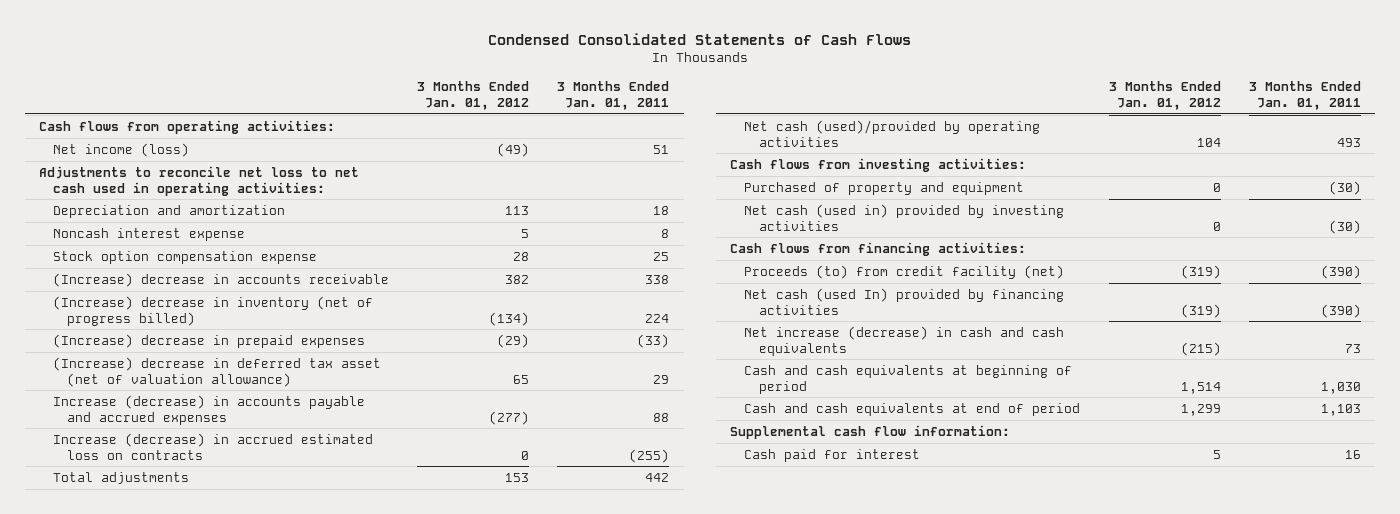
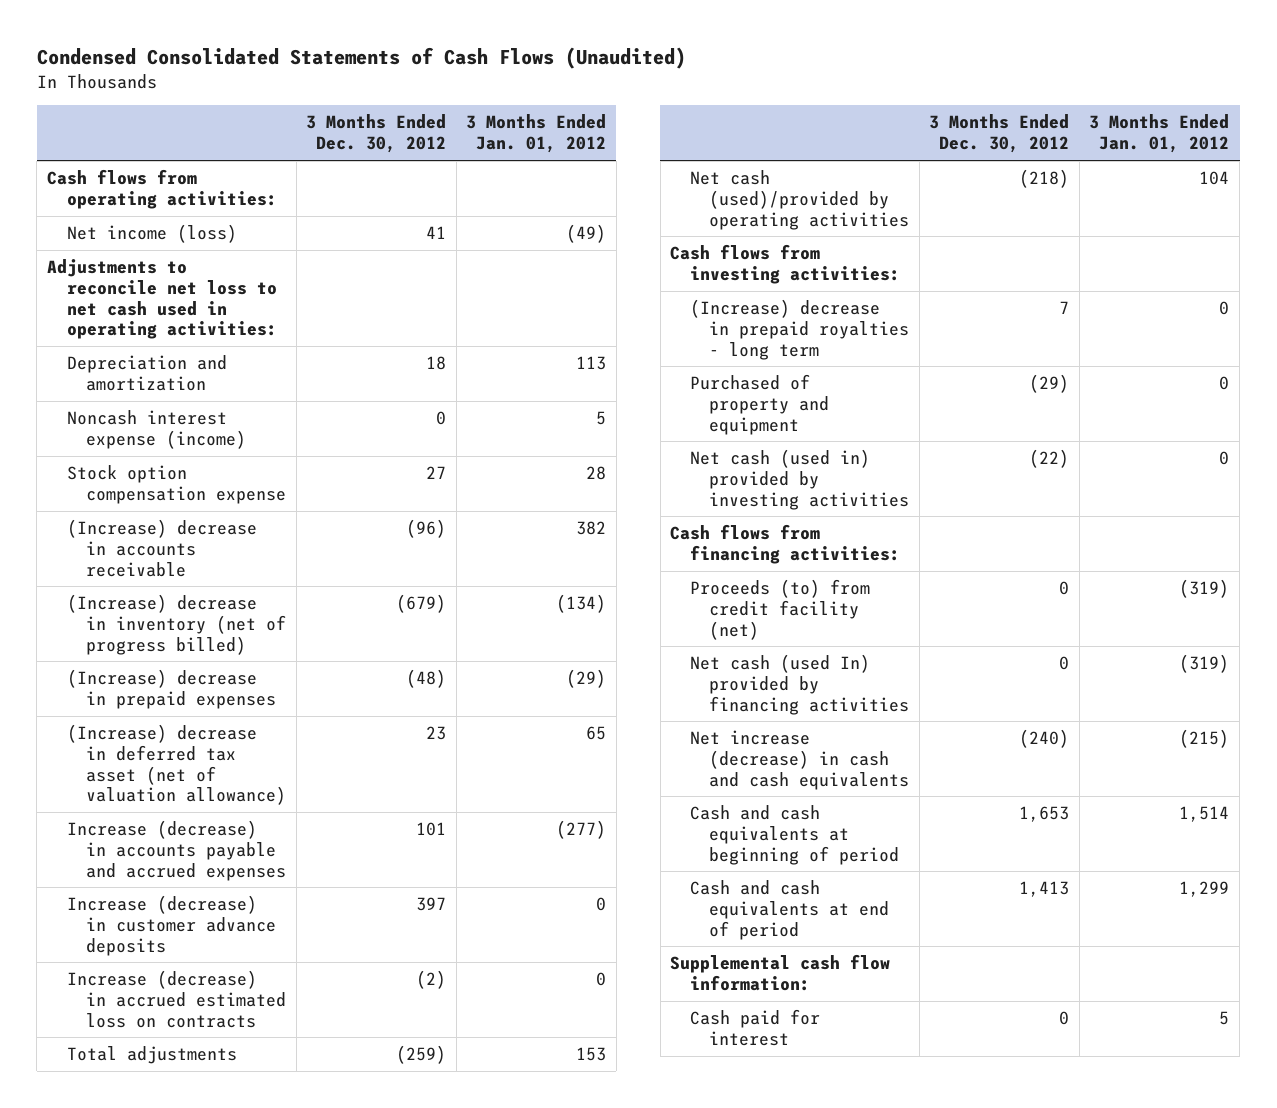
[487,32,911,45] Condensed Consolidated Statements of Cash Flows -> [36,47,686,70] Condensed Consolidated Statements of Cash Flows (Unaudited)
[557,80,670,110] 3 Months Ended Jan. 01, 2011 -> none
none -> [306,114,447,154] 3 Months Ended Dec. 30, 2012
[52,227,245,241] Noncash interest expense -> [66,410,247,449] Noncash interest expense (income)
none -> [66,895,277,956] Increase (decrease) in customer advance deposits
none -> [689,299,910,360] (Increase) decrease in prepaid royalties - long term

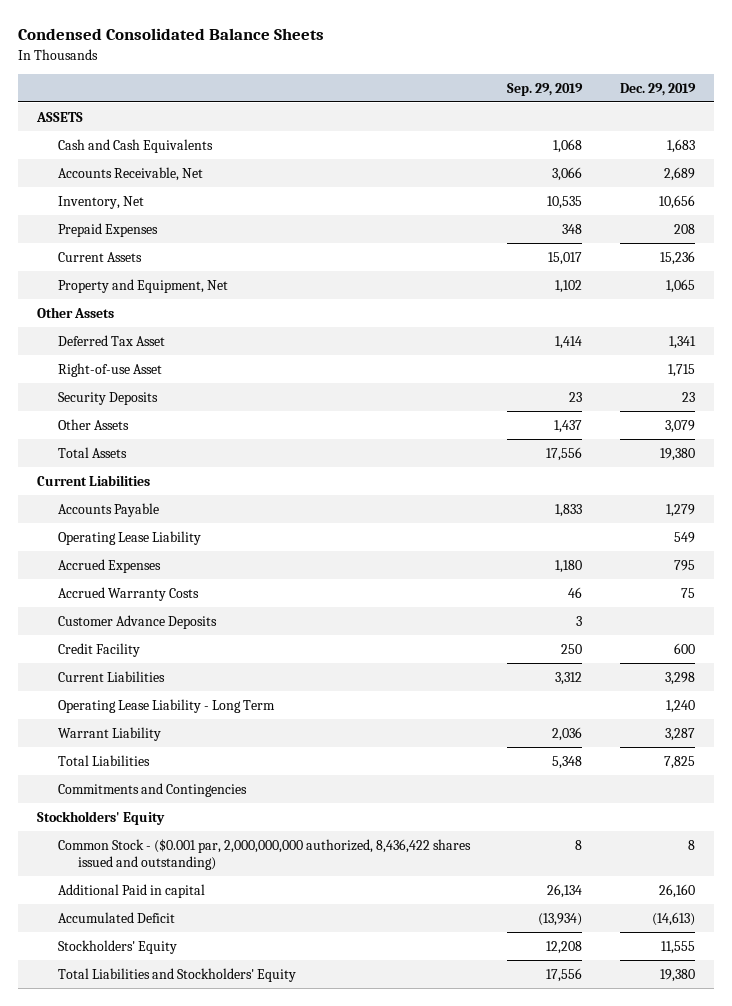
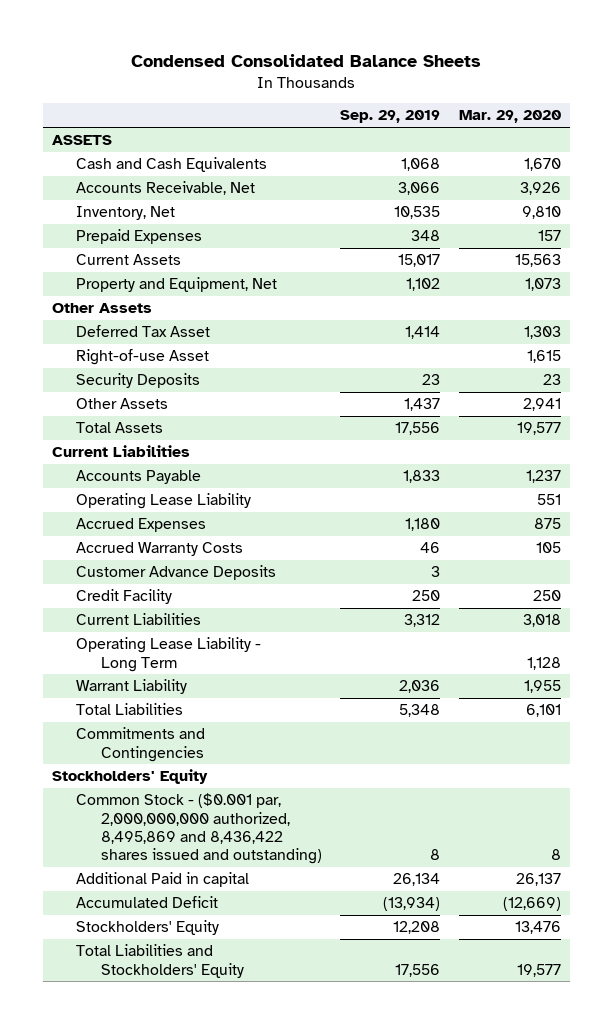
[620,82,697,96] Dec. 29, 2019 -> none
none -> [458,110,561,124] Mar. 29, 2020
[57,838,471,871] Common Stock - ($0.001 par, 2,000,000,000 authorized, 8,436,422 shares issued and outstanding) -> [76,793,323,865] Common Stock - ($0.001 par, 2,000,000,000 authorized, 8,495,869 and 8,436,422 shares issued and outstanding)

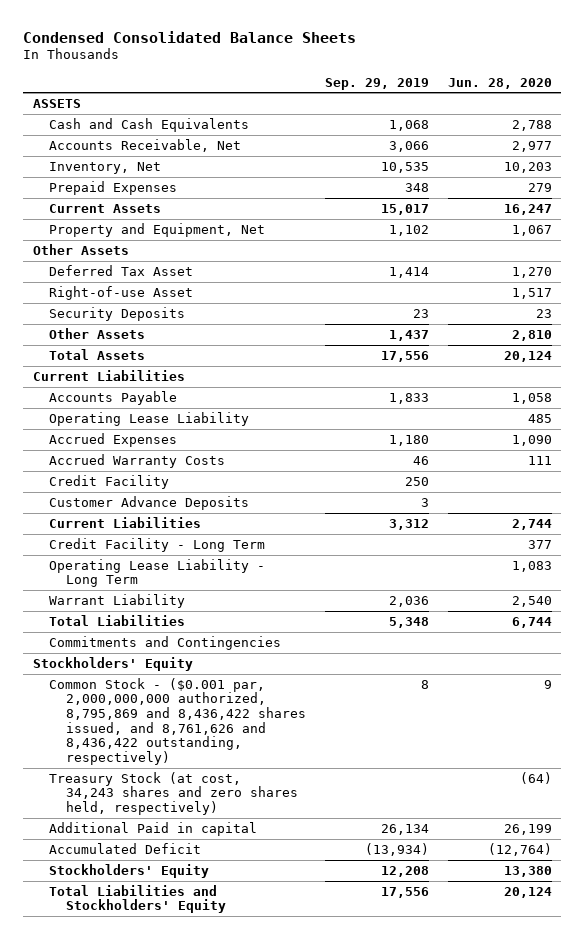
[458,110,561,124] Mar. 29, 2020 -> none
none -> [447,77,552,89] Jun. 28, 2020
[76,565,277,581] Customer Advance Deposits -> [49,495,250,510] Customer Advance Deposits
none -> [49,537,266,552] Credit Facility - Long Term
[76,793,323,865] Common Stock - ($0.001 par, 2,000,000,000 authorized, 8,495,869 and 8,436,422 shares issued and outstanding) -> [49,677,307,765] Common Stock - ($0.001 par, 2,000,000,000 authorized, 8,795,869 and 8,436,422 shares issued, and 8,761,626 and 8,436,422 outstanding, respectively)
none -> [49,771,299,816] Treasury Stock (at cost, 34,243 shares and zero shares held, respectively)

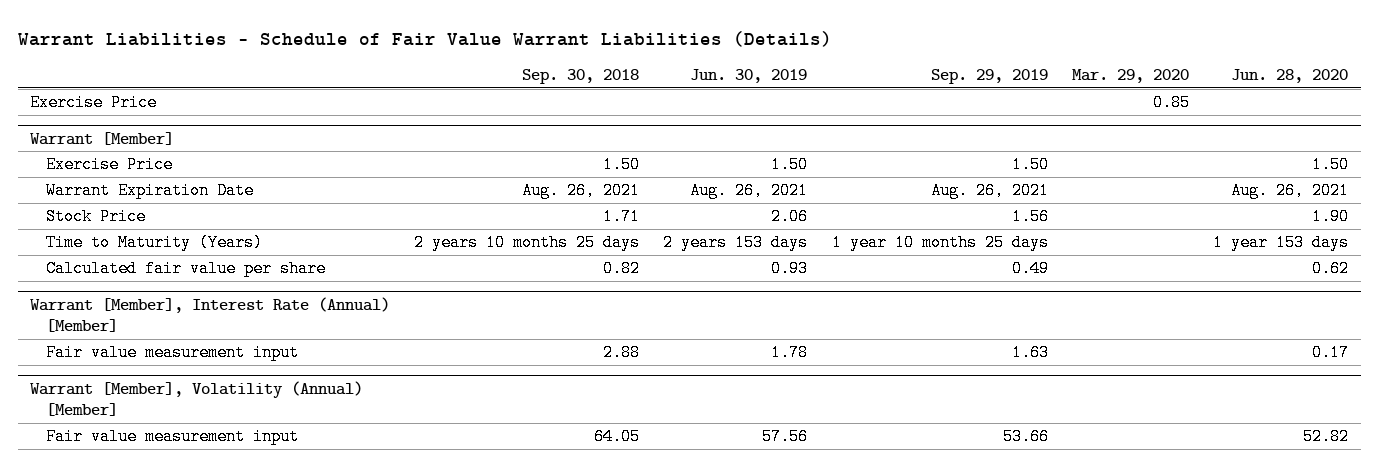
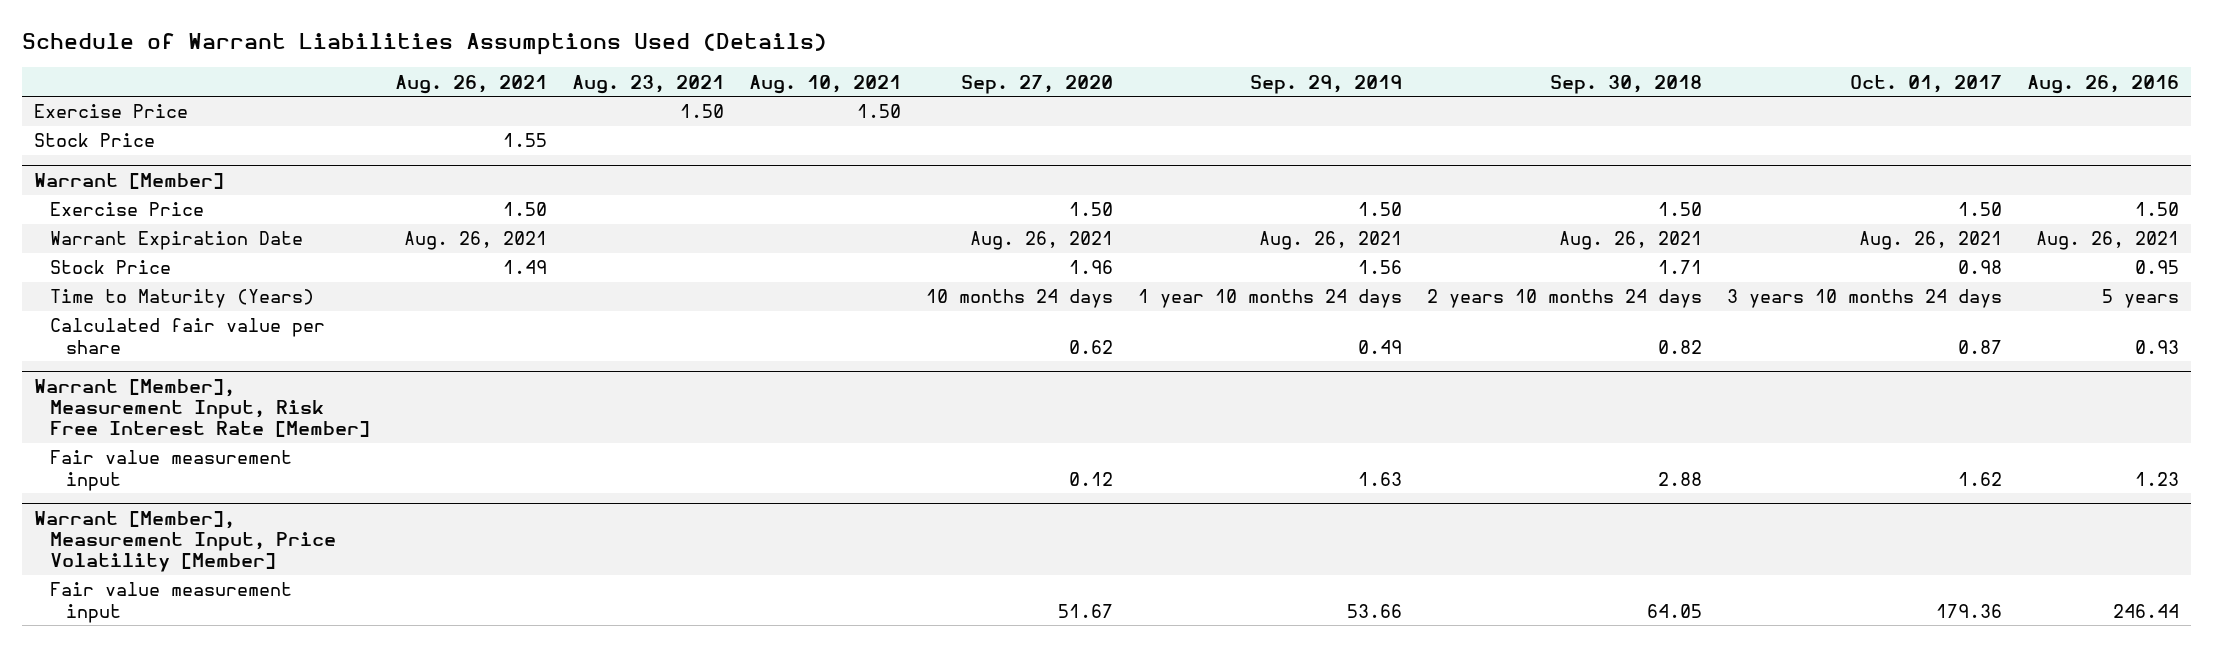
[17,30,832,47] Warrant Liabilities - Schedule of Fair Value Warrant Liabilities (Details) -> [21,33,827,56] Schedule of Warrant Liabilities Assumptions Used (Details)
[690,69,808,84] Jun. 30, 2019 -> none
[1072,69,1190,84] Mar. 29, 2020 -> none
[1231,69,1349,84] Jun. 28, 2020 -> none
none -> [395,74,548,94] Aug. 26, 2021
none -> [572,74,725,94] Aug. 23, 2021
none -> [748,74,901,94] Aug. 10, 2021
none -> [960,74,1113,94] Sep. 27, 2020
none -> [1849,74,2002,93] Oct. 01, 2017
none -> [2026,74,2179,94] Aug. 26, 2016
none -> [33,133,155,148] Stock Price
[414,234,641,252] 2 years 10 months 25 days -> [1426,289,1702,309] 2 years 10 months 24 days
[831,234,1049,252] 1 year 10 months 25 days -> [1137,289,1402,309] 1 year 10 months 24 days
[29,296,390,333] Warrant [Member], Interest Rate (Annual) [Member] -> none
none -> [33,378,371,438] Warrant [Member], Measurement Input, Risk Free Interest Rate [Member]
[29,380,363,417] Warrant [Member], Volatility (Annual) [Member] -> none
none -> [33,510,337,573] Warrant [Member], Measurement Input, Price Volatility [Member]

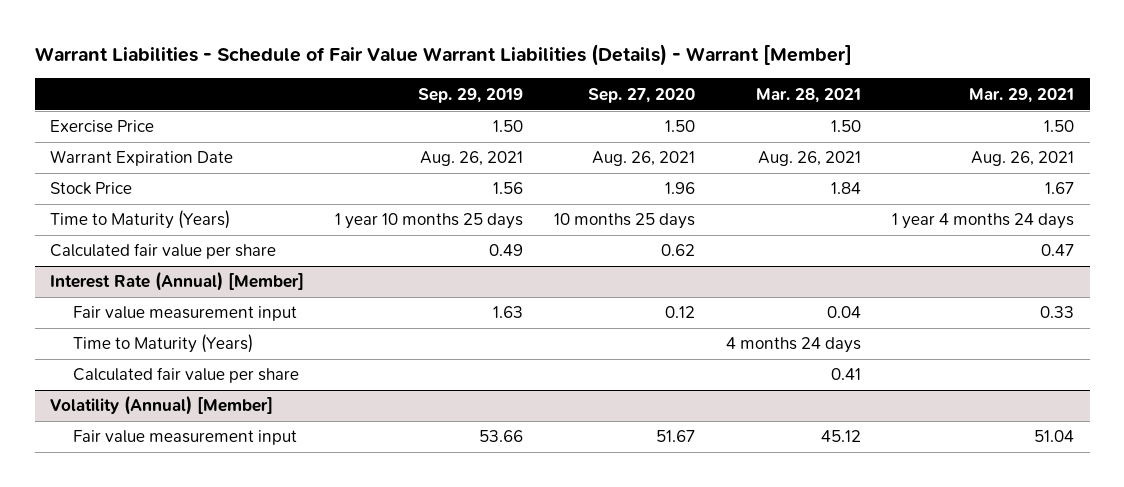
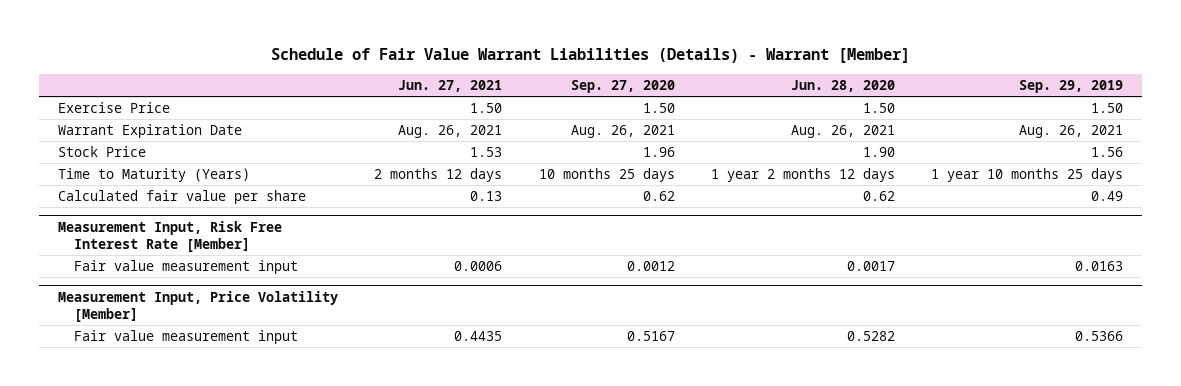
[34,44,852,67] Warrant Liabilities - Schedule of Fair Value Warrant Liabilities (Details) - Warrant [Member] -> [270,48,910,64] Schedule of Fair Value Warrant Liabilities (Details) - Warrant [Member]
[756,87,862,103] Mar. 28, 2021 -> none
[969,87,1075,103] Mar. 29, 2021 -> none
none -> [398,79,503,92] Jun. 27, 2021
none -> [791,79,896,92] Jun. 28, 2020
[72,334,253,354] Time to Maturity (Years) -> none
[72,367,299,384] Calculated fair value per share -> none
[50,271,305,292] Interest Rate (Annual) [Member] -> [57,220,282,252] Measurement Input, Risk Free Interest Rate [Member]
[493,306,524,319] 1.63 -> [1075,261,1124,272] 0.0163
[665,306,696,319] 0.12 -> [626,261,675,272] 0.0012
[50,395,274,416] Volatility (Annual) [Member] -> [57,290,338,322] Measurement Input, Price Volatility [Member]
[479,430,524,443] 53.66 -> [1075,331,1124,342] 0.5366
[656,430,696,443] 51.67 -> [626,331,675,342] 0.5167

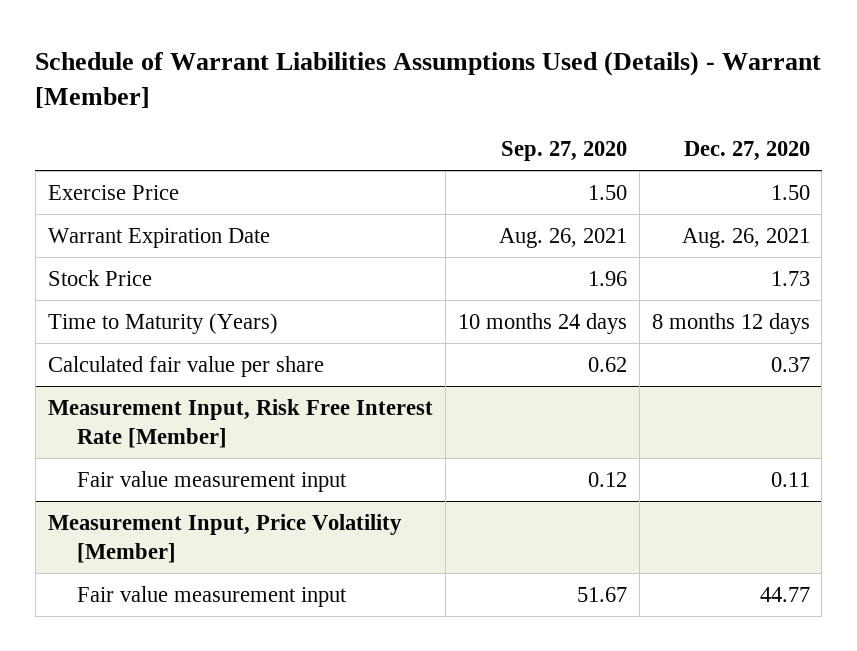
[270,48,910,64] Schedule of Fair Value Warrant Liabilities (Details) - Warrant [Member] -> [35,51,822,109] Schedule of Warrant Liabilities Assumptions Used (Details) - Warrant [Member]
[398,79,503,92] Jun. 27, 2021 -> none
[791,79,896,92] Jun. 28, 2020 -> none
[1019,79,1124,93] Sep. 29, 2019 -> none
none -> [683,141,810,162] Dec. 27, 2020
[538,168,675,183] 10 months 25 days -> [457,312,627,334] 10 months 24 days
[626,261,675,272] 0.0012 -> [587,471,627,487] 0.12
[626,331,675,342] 0.5167 -> [576,586,627,602] 51.67

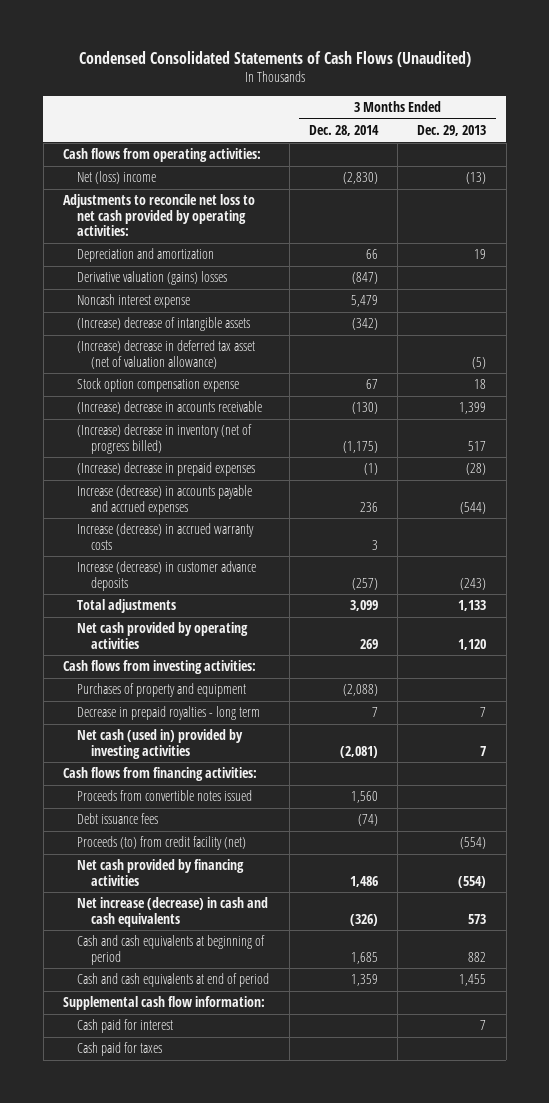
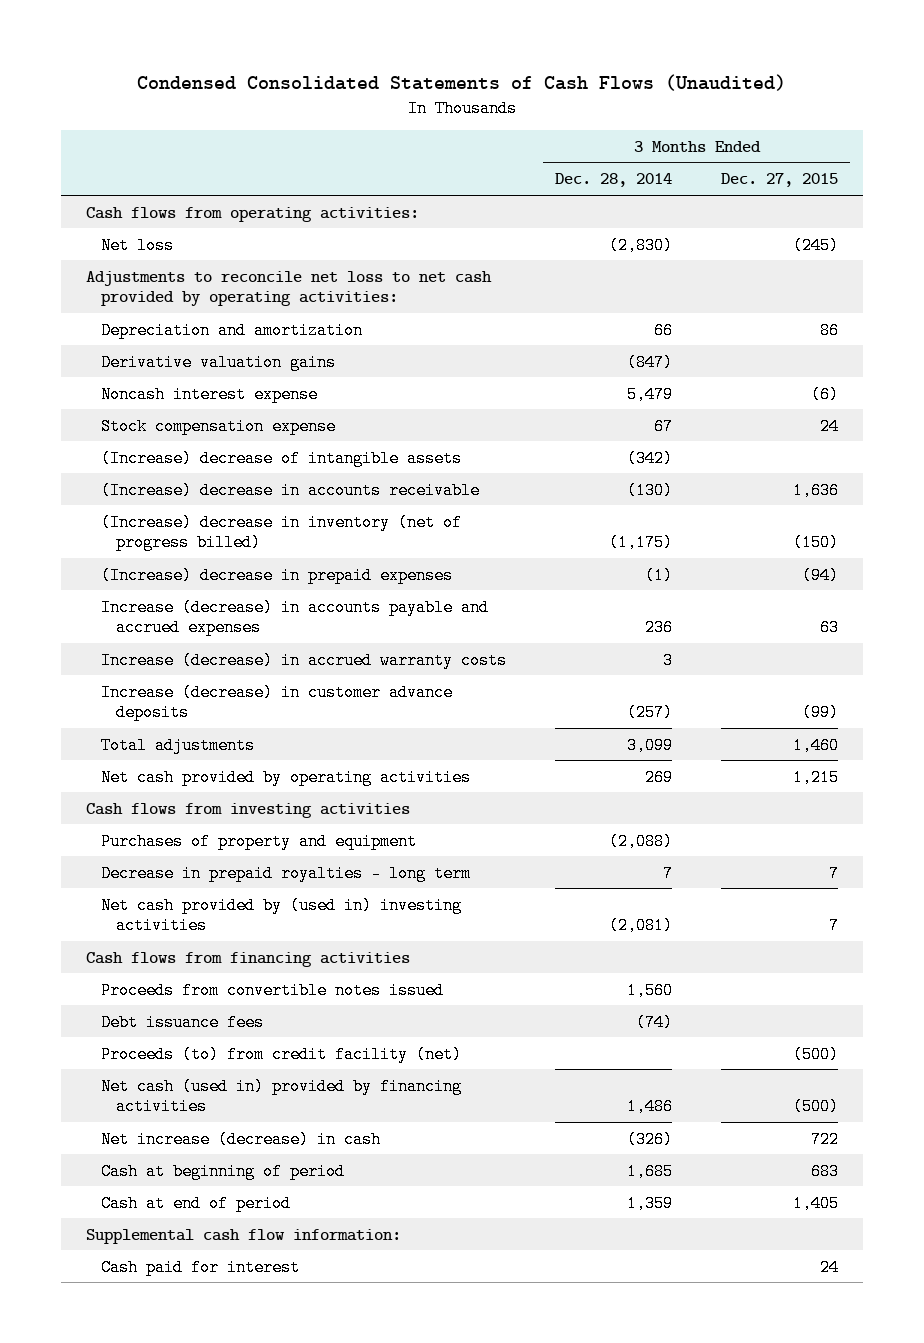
[417,124,487,136] Dec. 29, 2013 -> none
none -> [721,173,839,188] Dec. 27, 2015
[77,171,157,185] Net (loss) income -> [101,236,175,254] Net loss
[77,271,228,286] Derivative valuation (gains) losses -> [101,353,337,371] Derivative valuation gains
none -> [101,417,337,435] Stock compensation expense
[77,340,256,369] (Increase) decrease in deferred tax asset (net of valuation allowance) -> none
[77,378,240,393] Stock option compensation expense -> none
[62,660,256,675] Cash flows from investing activities: -> [85,802,410,818] Cash flows from investing activities
[77,729,244,759] Net cash (used in) provided by investing activities -> [101,896,463,935] Net cash provided by (used in) investing activities
[62,767,257,782] Cash flows from financing activities: -> [85,951,410,967] Cash flows from financing activities
[77,859,245,886] Net cash provided by financing activities -> [101,1077,463,1116] Net cash (used in) provided by financing activities
[77,897,269,927] Net increase (decrease) in cash and cash equivalents -> [101,1130,382,1148] Net increase (decrease) in cash
[77,935,266,965] Cash and cash equivalents at beginning of period -> [101,1162,346,1180] Cash at beginning of period
[77,973,270,988] Cash and cash equivalents at end of period -> [101,1194,292,1212] Cash at end of period
[77,1042,163,1057] Cash paid for taxes -> none

